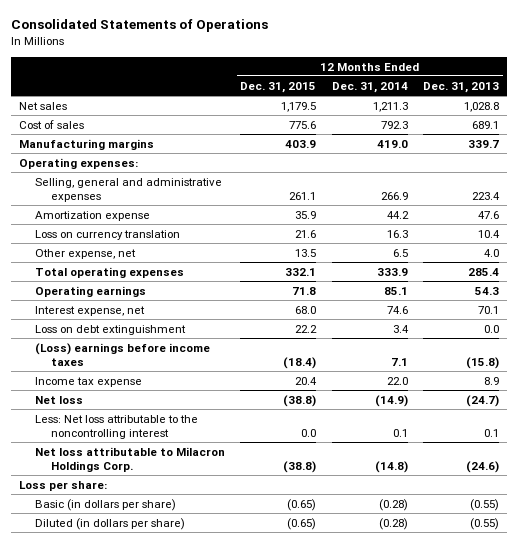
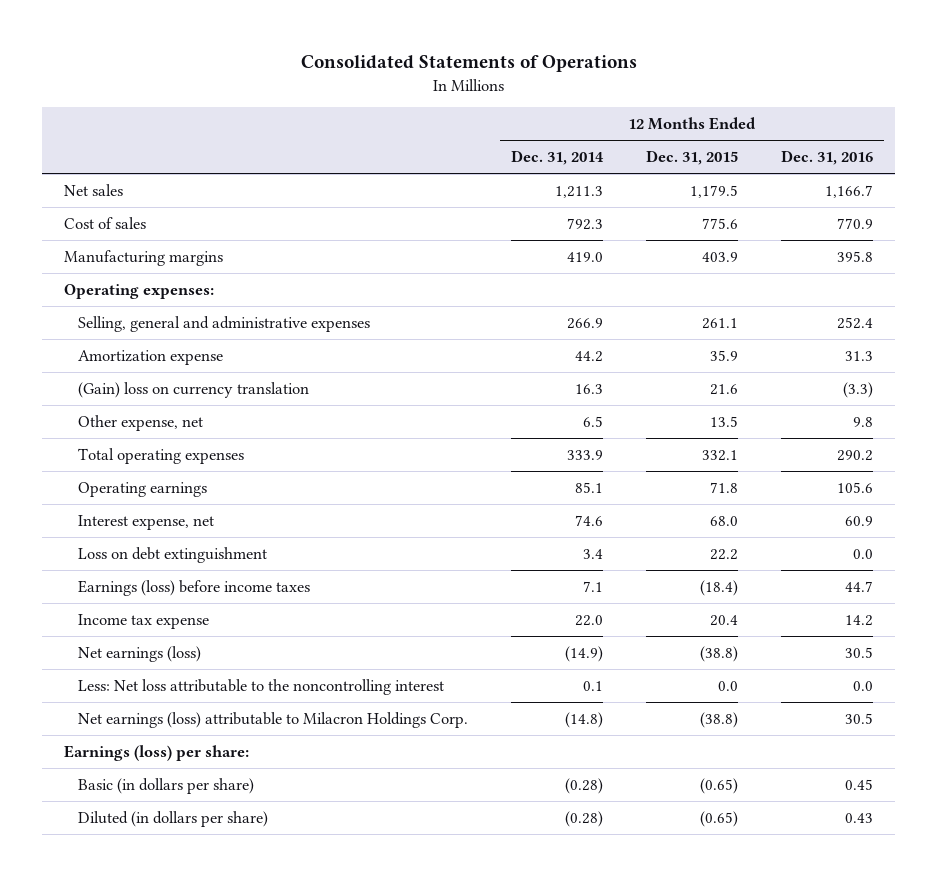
[423,81,500,93] Dec. 31, 2013 -> none
none -> [781,150,874,166] Dec. 31, 2016
[35,229,181,240] Loss on currency translation -> [77,381,309,398] (Gain) loss on currency translation
[35,342,211,366] (Loss) earnings before income taxes -> [77,579,310,596] Earnings (loss) before income taxes
[35,395,84,404] Net loss -> [77,645,201,662] Net earnings (loss)
[35,446,226,472] Net loss attributable to Milacron Holdings Corp. -> [77,711,468,728] Net earnings (loss) attributable to Milacron Holdings Corp.
[18,480,107,491] Loss per share: -> [63,744,249,761] Earnings (loss) per share:

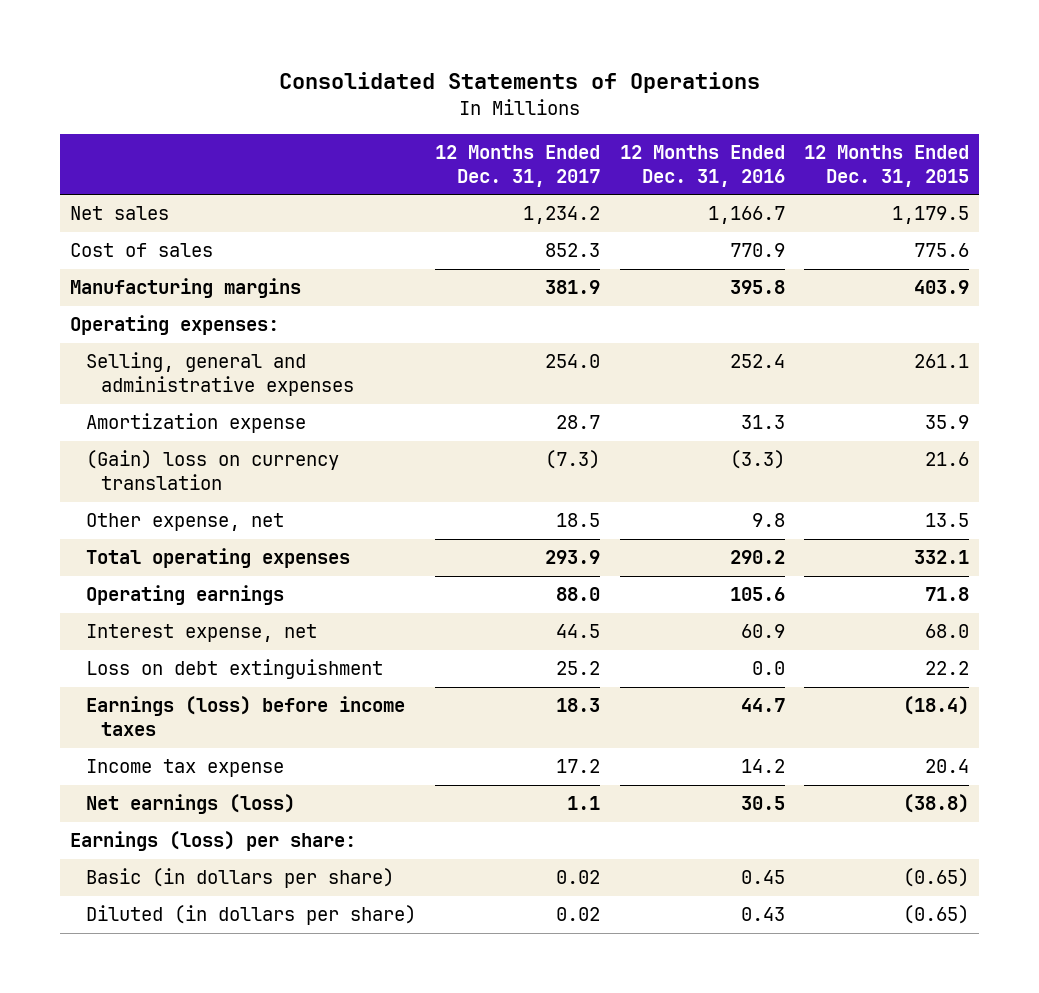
[510,150,604,166] Dec. 31, 2014 -> none
none -> [435,144,601,187] 12 Months Ended Dec. 31, 2017
[77,678,444,695] Less: Net loss attributable to the noncontrolling interest -> none
[77,711,468,728] Net earnings (loss) attributable to Milacron Holdings Corp. -> none

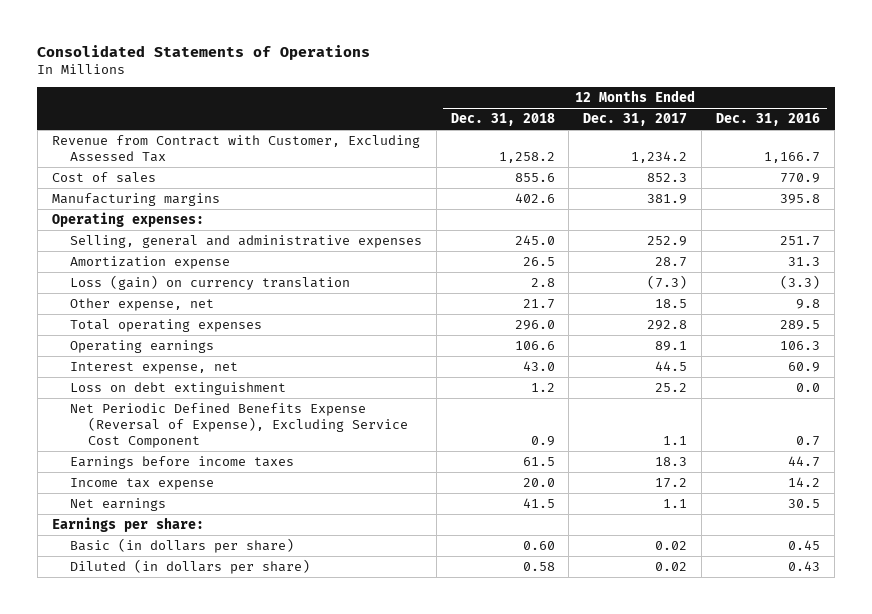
[804,144,970,187] 12 Months Ended Dec. 31, 2015 -> none
none -> [450,113,555,127] Dec. 31, 2018
[70,206,170,221] Net sales -> [51,134,420,162] Revenue from Contract with Customer, Excluding Assessed Tax
[545,354,601,369] 254.0 -> [647,235,688,246] 252.9
[729,354,785,369] 252.4 -> [780,235,821,246] 251.7
[85,450,339,491] (Gain) loss on currency translation -> [69,274,350,290] Loss (gain) on currency translation
[545,550,601,565] 293.9 -> [647,319,688,330] 292.8
[729,550,785,565] 290.2 -> [780,319,821,330] 289.5
[556,587,601,602] 88.0 -> [655,340,688,351] 89.1
[729,587,785,602] 105.6 -> [780,340,821,350] 106.3
none -> [69,402,408,448] Net Periodic Defined Benefits Expense (Reversal of Expense), Excluding Service Cost Component
[85,696,405,737] Earnings (loss) before income taxes -> [69,455,294,469] Earnings before income taxes
[85,794,295,815] Net earnings (loss) -> [69,497,166,511] Net earnings
[70,831,357,852] Earnings (loss) per share: -> [51,516,204,532] Earnings per share:

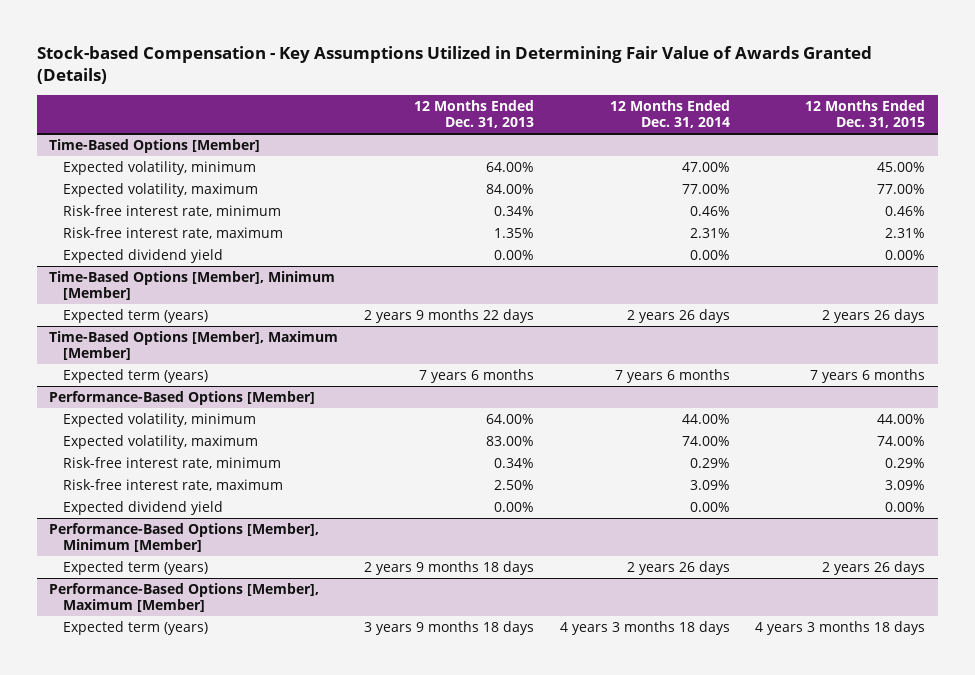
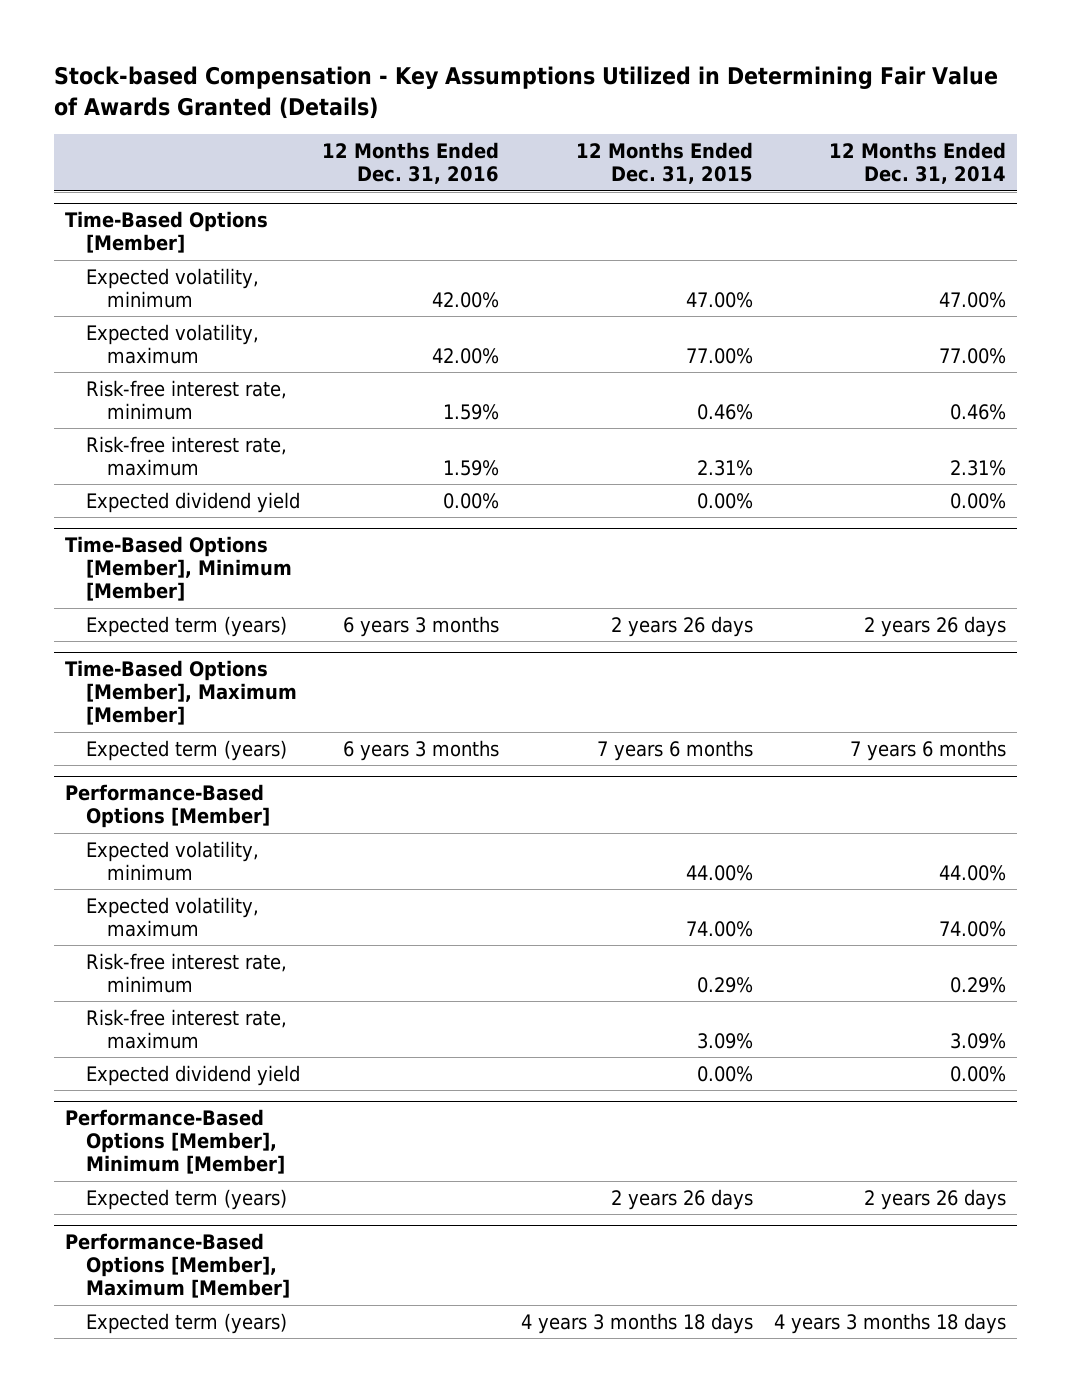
[414,99,535,129] 12 Months Ended Dec. 31, 2013 -> none
none -> [321,142,499,185] 12 Months Ended Dec. 31, 2016
[877,161,926,172] 45.00% -> [685,291,753,308] 47.00%

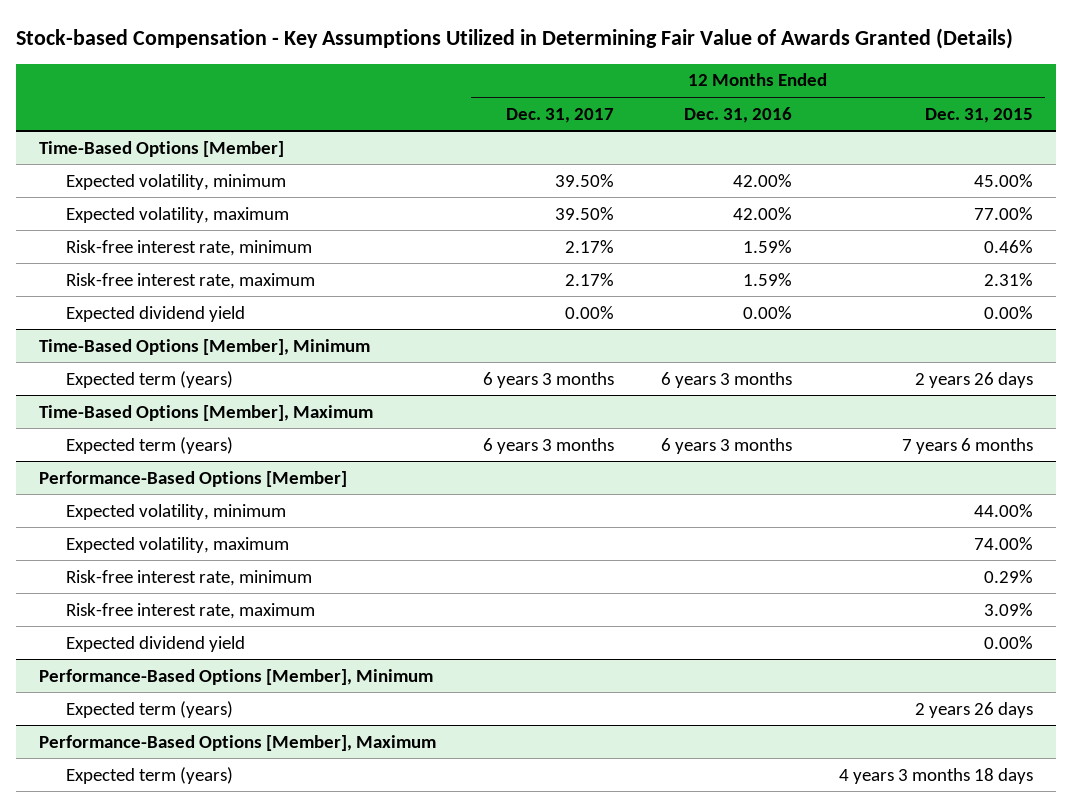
[829,142,1007,185] 12 Months Ended Dec. 31, 2014 -> none
none -> [506,107,615,123] Dec. 31, 2017
[685,291,753,308] 47.00% -> [973,173,1033,187] 45.00%
[64,536,292,602] Time-Based Options [Member], Minimum [Member] -> [39,338,371,355] Time-Based Options [Member], Minimum
[64,660,297,726] Time-Based Options [Member], Maximum [Member] -> [39,404,374,421] Time-Based Options [Member], Maximum
[64,1109,285,1175] Performance-Based Options [Member], Minimum [Member] -> [39,668,434,685] Performance-Based Options [Member], Minimum
[64,1233,290,1299] Performance-Based Options [Member], Maximum [Member] -> [39,734,437,751] Performance-Based Options [Member], Maximum

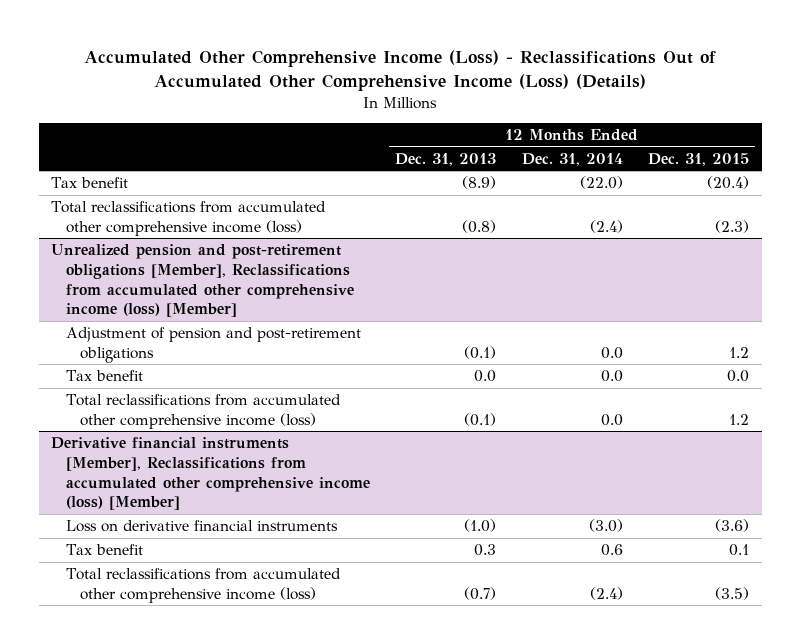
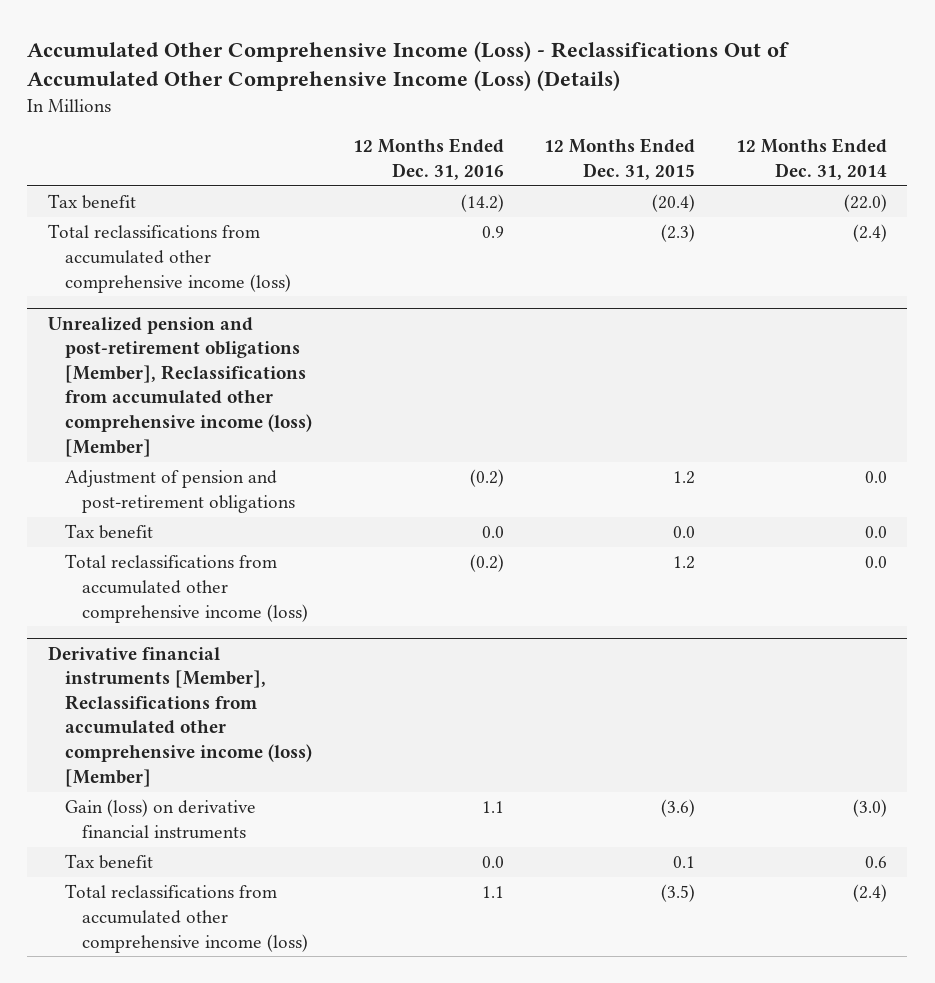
[395,152,497,166] Dec. 31, 2013 -> none
none -> [352,138,504,180] 12 Months Ended Dec. 31, 2016
[65,520,338,533] Loss on derivative financial instruments -> [64,799,256,839] Gain (loss) on derivative financial instruments

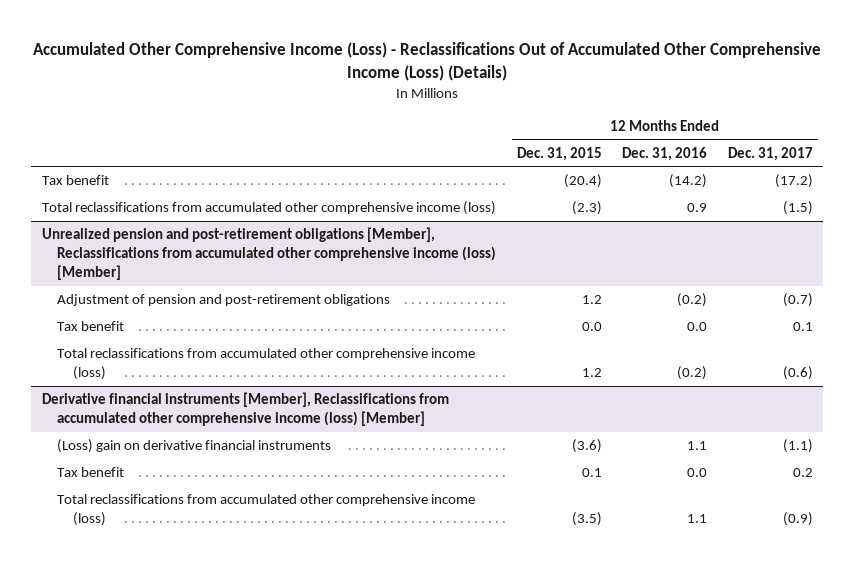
[736,138,888,180] 12 Months Ended Dec. 31, 2014 -> none
none -> [727,146,813,161] Dec. 31, 2017
[64,799,256,839] Gain (loss) on derivative financial instruments -> [57,439,332,454] (Loss) gain on derivative financial instruments

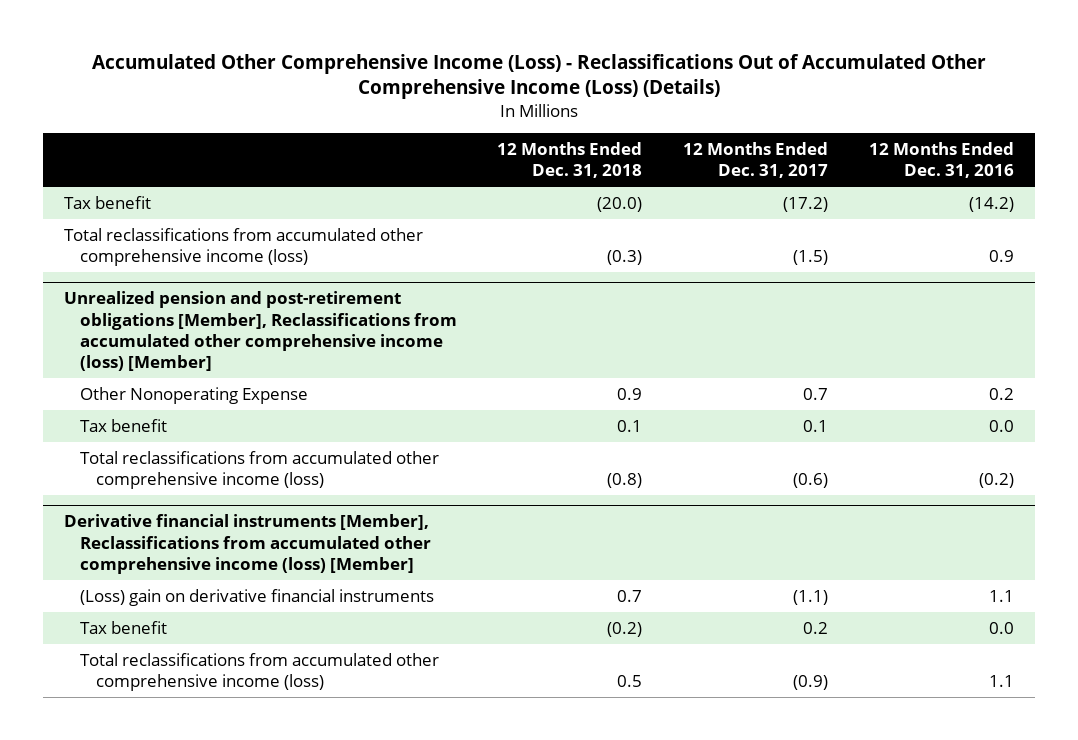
[516,146,602,161] Dec. 31, 2015 -> none
none -> [497,141,643,179] 12 Months Ended Dec. 31, 2018
[57,294,391,307] Adjustment of pension and post-retirement obligations -> none
none -> [79,386,308,404] Other Nonoperating Expense

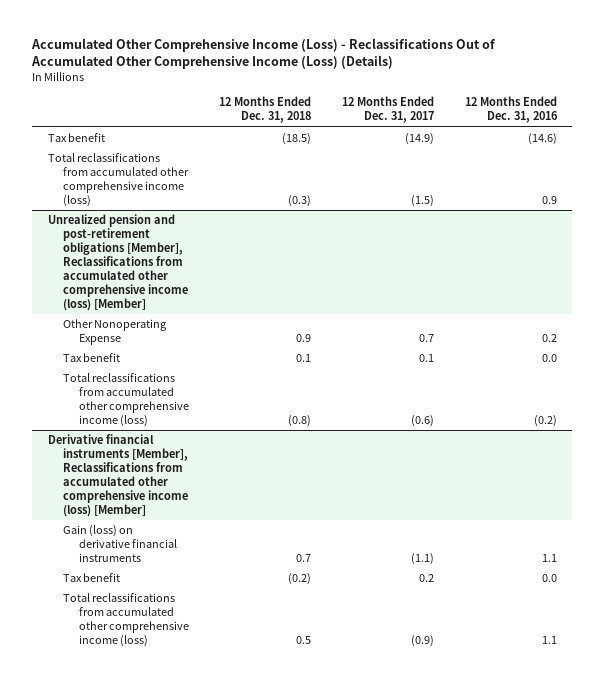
[597,196,643,212] (20.0) -> [282,133,312,146] (18.5)
[783,196,829,212] (17.2) -> [405,133,435,146] (14.9)
[969,196,1015,212] (14.2) -> [527,133,557,146] (14.6)
[79,588,434,606] (Loss) gain on derivative financial instruments -> [63,525,177,563] Gain (loss) on derivative financial instruments

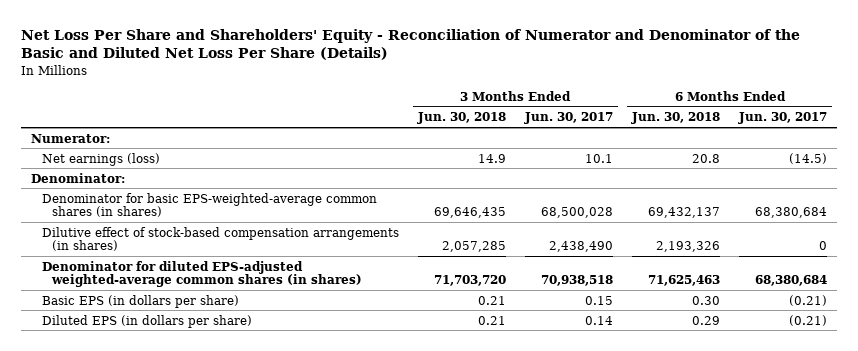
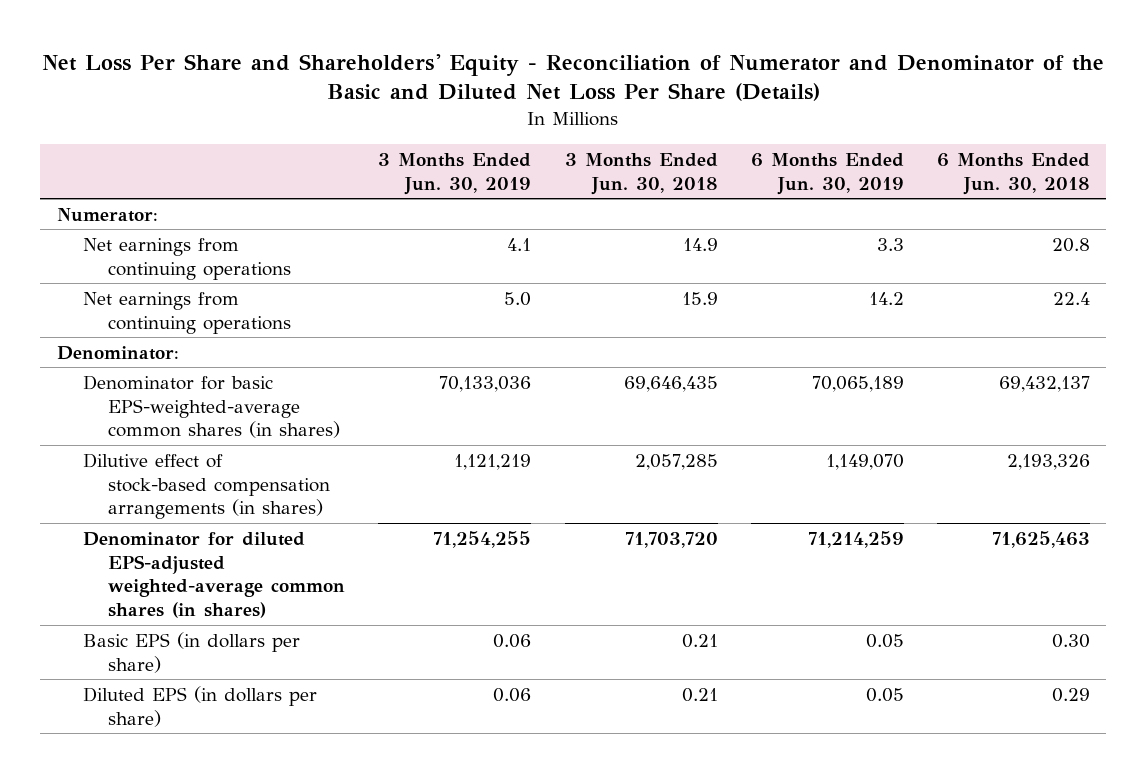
[523,112,613,125] Jun. 30, 2017 -> none
[738,112,828,125] Jun. 30, 2017 -> none
none -> [378,152,532,195] 3 Months Ended Jun. 30, 2019
none -> [750,152,904,195] 6 Months Ended Jun. 30, 2019
[41,152,160,166] Net earnings (loss) -> [82,237,292,280] Net earnings from continuing operations
none -> [82,291,292,334] Net earnings from continuing operations

